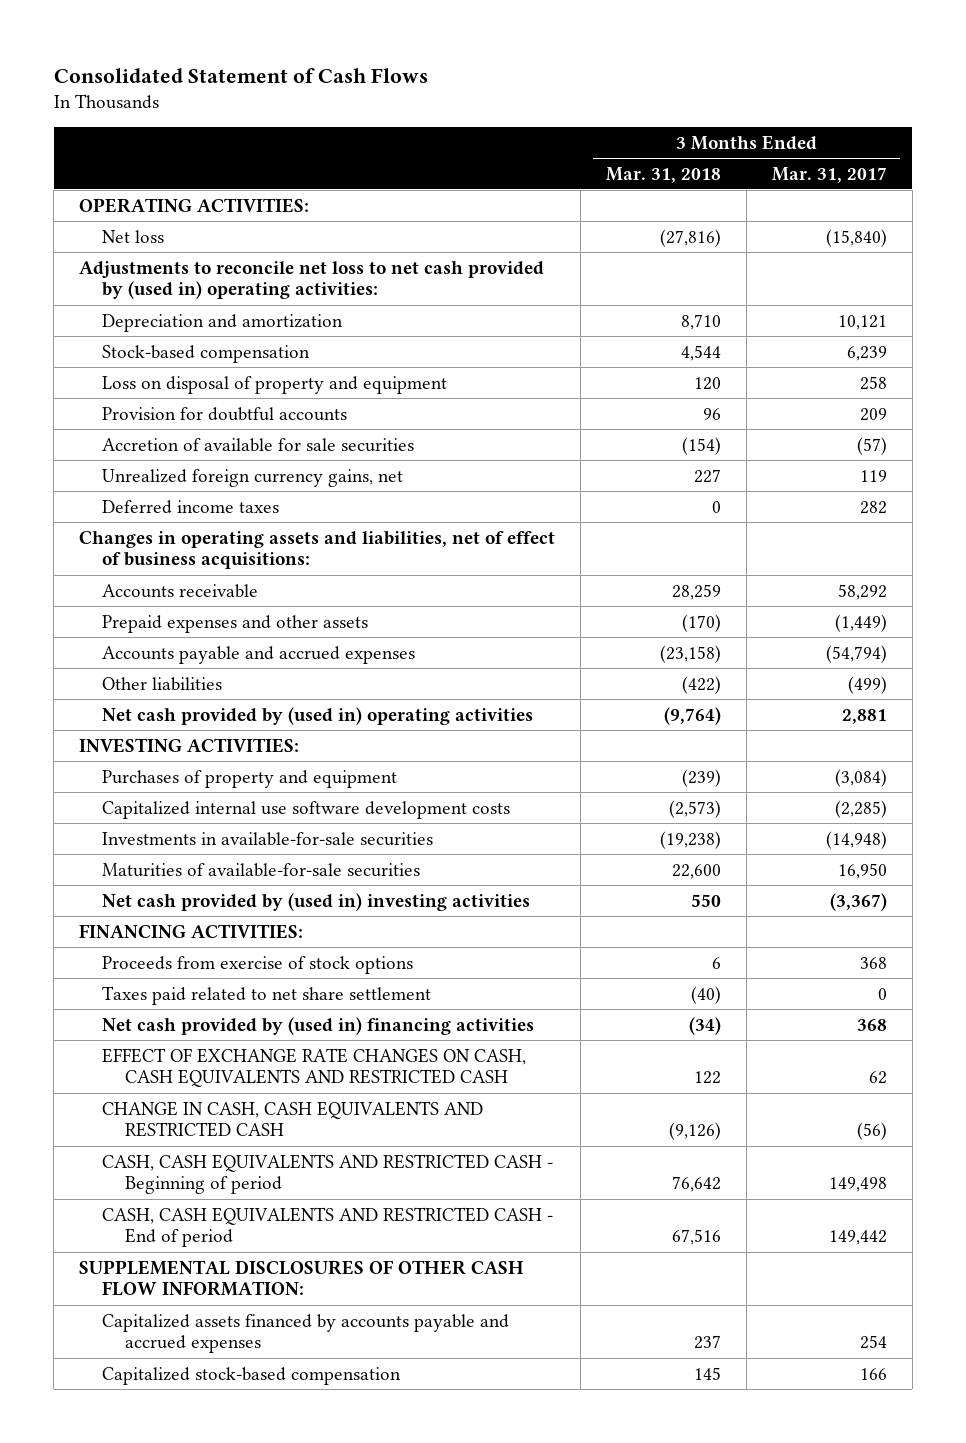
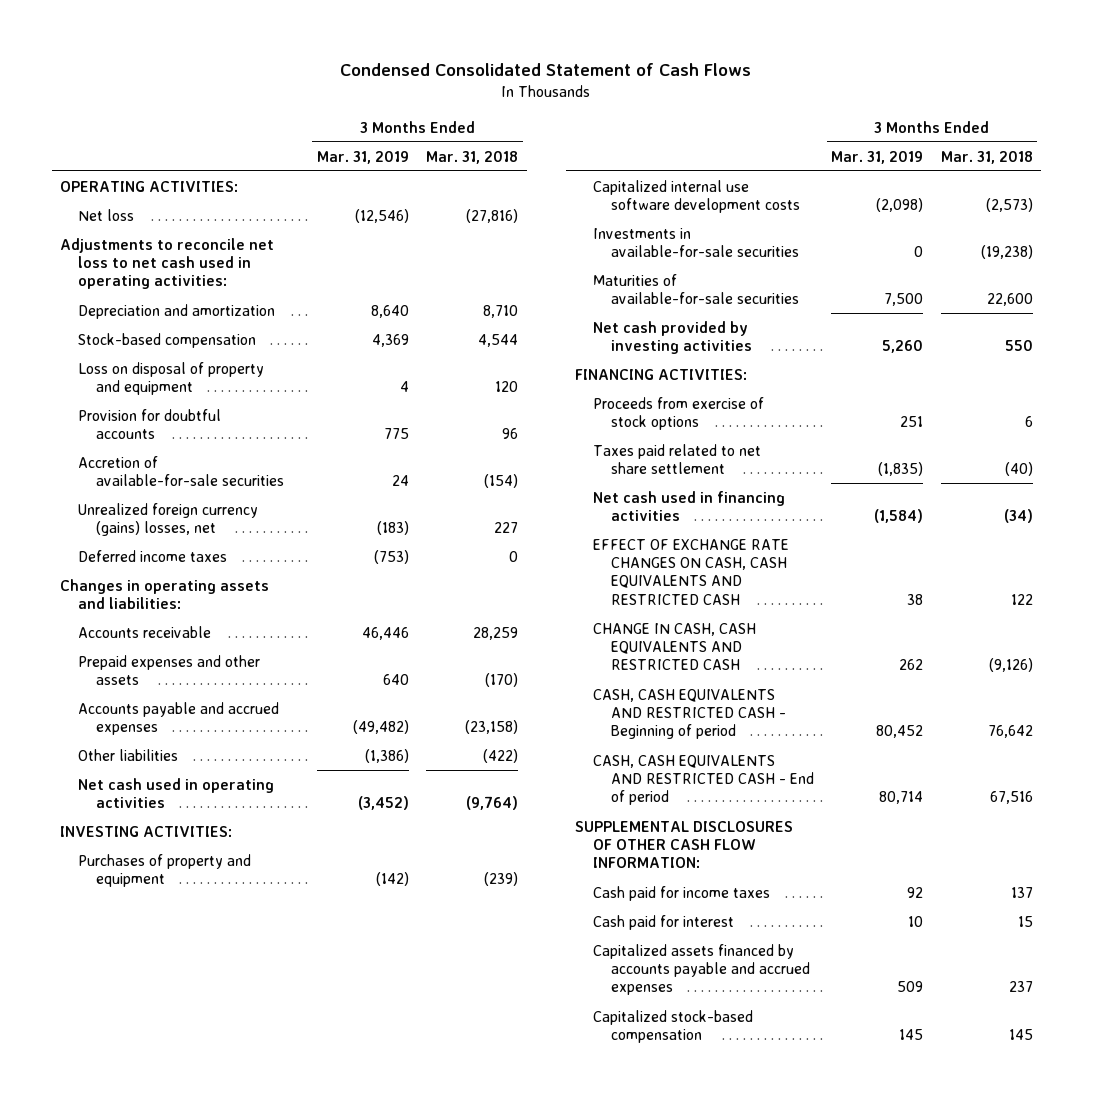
[53,67,428,83] Consolidated Statement of Cash Flows -> [340,62,752,76] Condensed Consolidated Statement of Cash Flows
[772,166,888,183] Mar. 31, 2017 -> none
none -> [316,150,409,164] Mar. 31, 2019
[79,260,545,300] Adjustments to reconcile net loss to net cash provided by (used in) operating activities: -> [60,237,275,290] Adjustments to reconcile net loss to net cash used in operating activities:
[102,437,415,452] Accretion of available for sale securities -> [78,455,285,487] Accretion of available-for-sale securities
[102,468,404,487] Unrealized foreign currency gains, net -> [78,502,259,537] Unrealized foreign currency (gains) losses, net
[79,530,556,570] Changes in operating assets and liabilities, net of effect of business acquisitions: -> [60,578,270,610] Changes in operating assets and liabilities:
[102,706,534,725] Net cash provided by (used in) operating activities -> [78,777,275,809] Net cash used in operating activities
[102,892,531,911] Net cash provided by (used in) investing activities -> [592,320,752,355] Net cash provided by investing activities
[102,1016,535,1035] Net cash provided by (used in) financing activities -> [592,490,785,522] Net cash used in financing activities
none -> [592,885,770,901] Cash paid for income taxes
none -> [592,914,734,930] Cash paid for interest

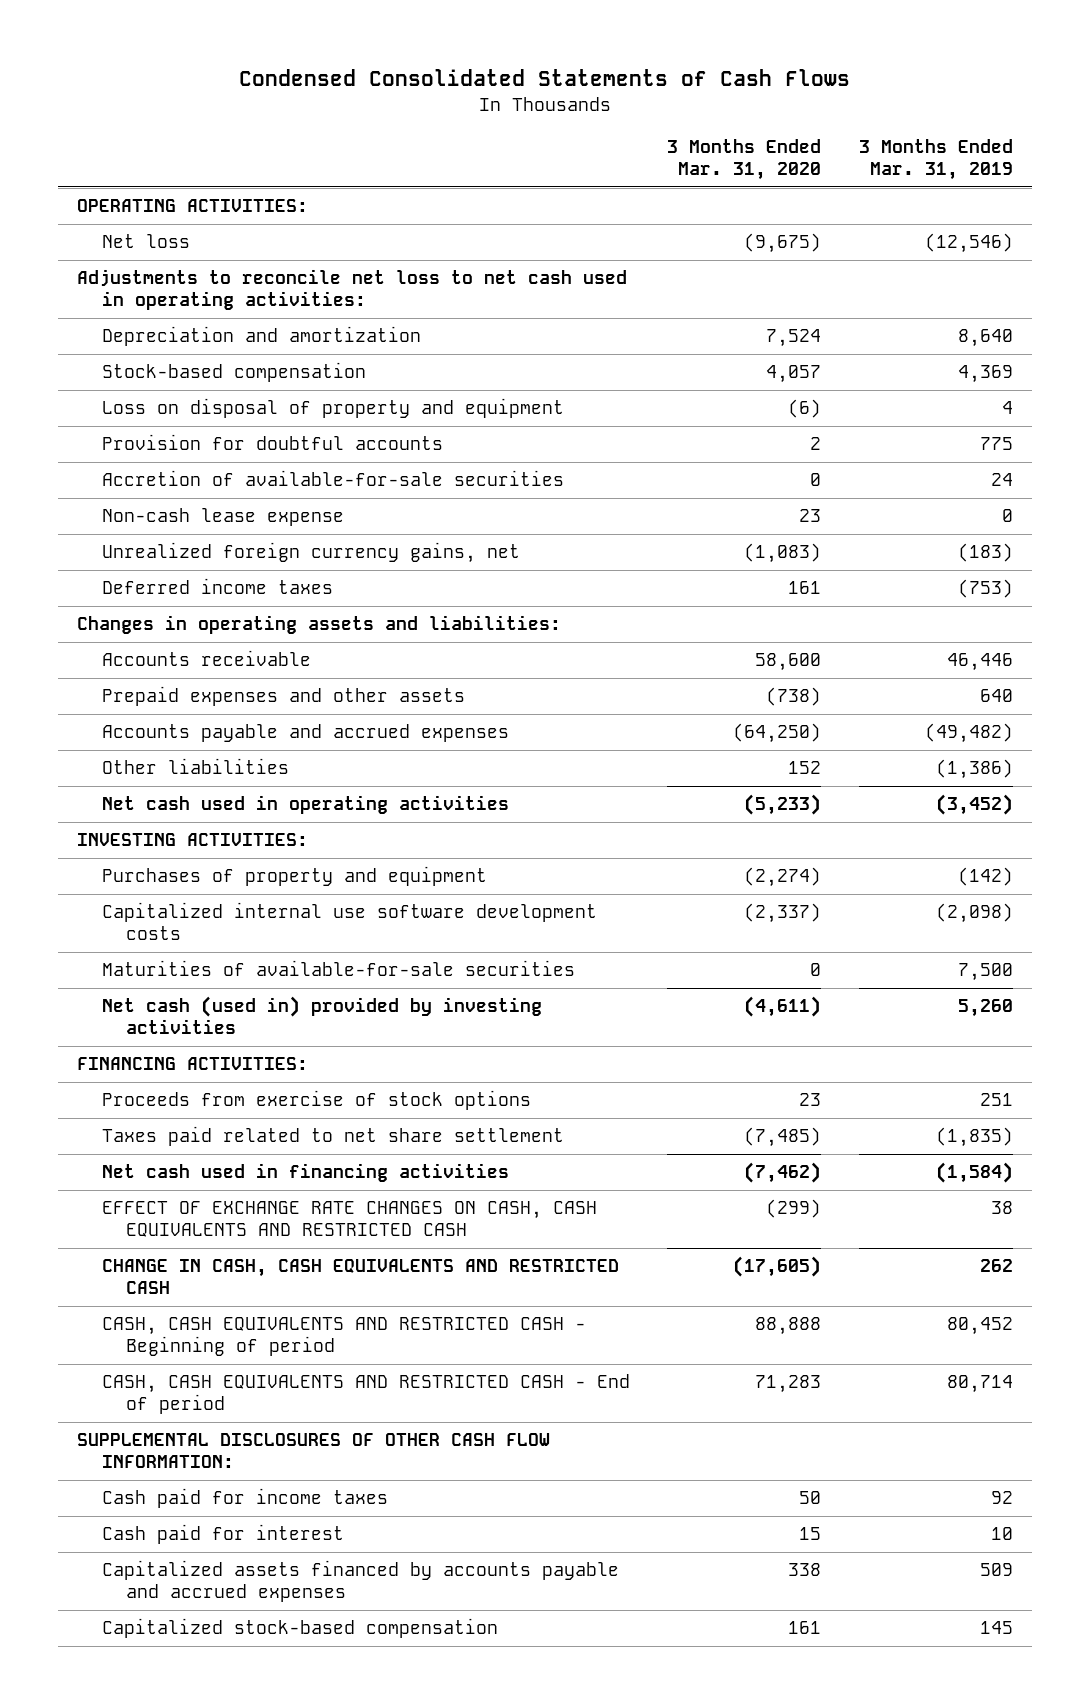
[340,62,752,76] Condensed Consolidated Statement of Cash Flows -> [239,69,851,87] Condensed Consolidated Statements of Cash Flows
[426,150,519,164] Mar. 31, 2018 -> none
none -> [667,139,822,181] 3 Months Ended Mar. 31, 2020
none -> [101,508,344,527] Non-cash lease expense
[78,502,259,537] Unrealized foreign currency (gains) losses, net -> [101,542,520,564] Unrealized foreign currency gains, net
[592,227,799,258] Investments in available-for-sale securities -> none
[592,320,752,355] Net cash provided by investing activities -> [101,996,542,1035] Net cash (used in) provided by investing activities

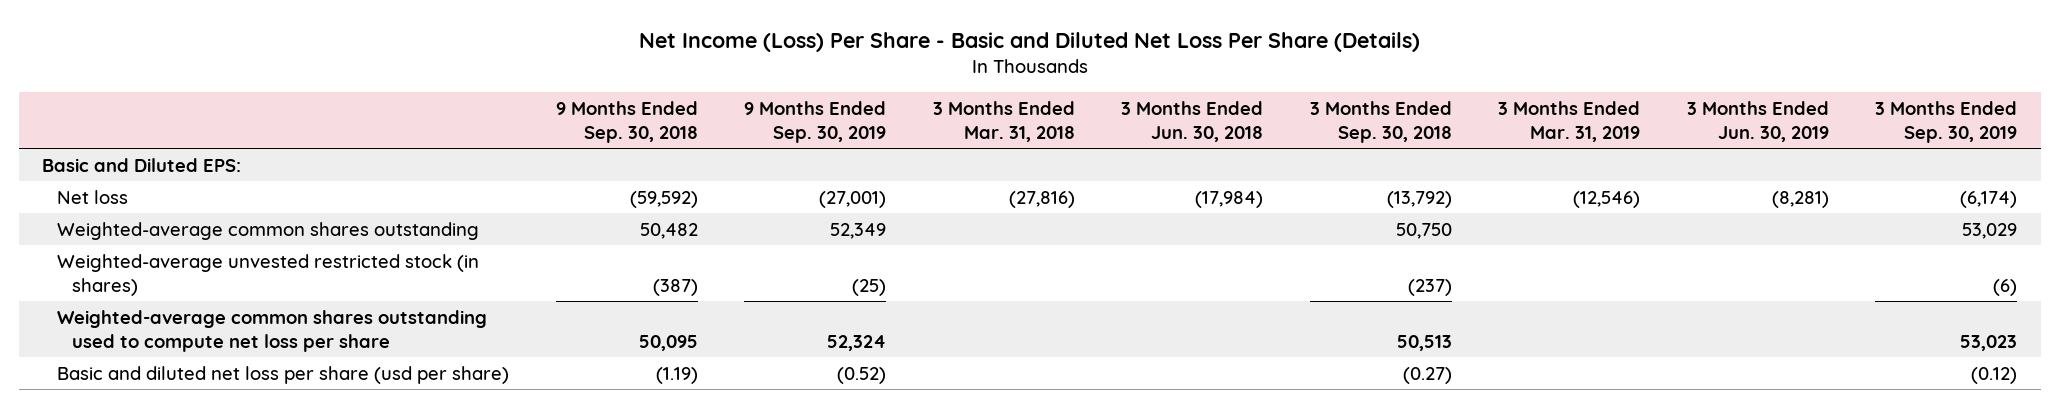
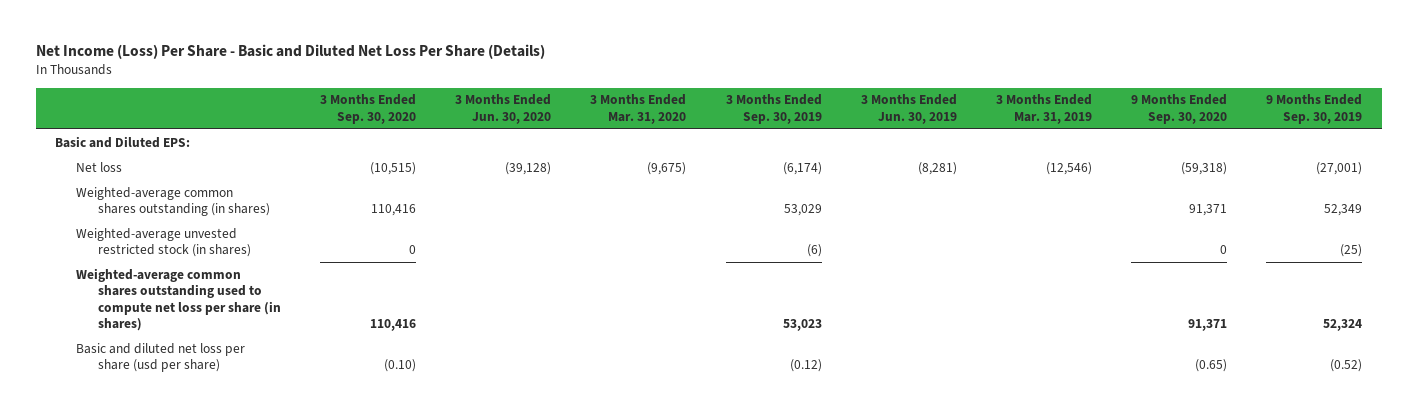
[555,100,698,143] 9 Months Ended Sep. 30, 2018 -> none
[932,100,1075,142] 3 Months Ended Mar. 31, 2018 -> none
[1121,100,1264,142] 3 Months Ended Jun. 30, 2018 -> none
[1309,100,1452,143] 3 Months Ended Sep. 30, 2018 -> none
none -> [319,94,416,124] 3 Months Ended Sep. 30, 2020
none -> [455,94,552,124] 3 Months Ended Jun. 30, 2020
none -> [590,94,687,124] 3 Months Ended Mar. 31, 2020
none -> [1131,94,1228,124] 9 Months Ended Sep. 30, 2020
[57,221,480,240] Weighted-average common shares outstanding -> [76,186,270,217] Weighted-average common shares outstanding (in shares)
[57,309,488,352] Weighted-average common shares outstanding used to compute net loss per share -> [76,267,281,331] Weighted-average common shares outstanding used to compute net loss per share (in shares)

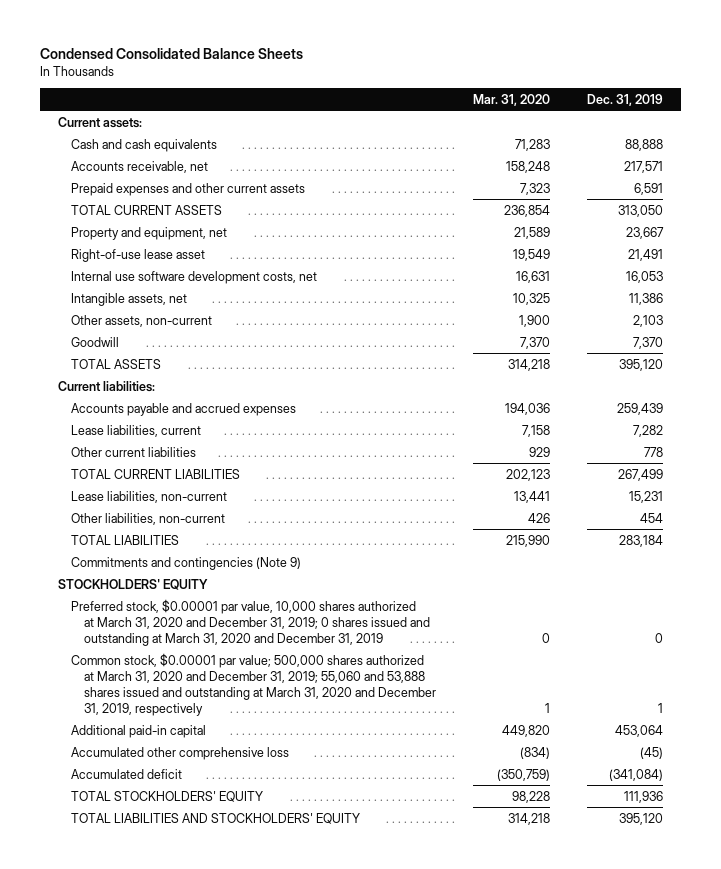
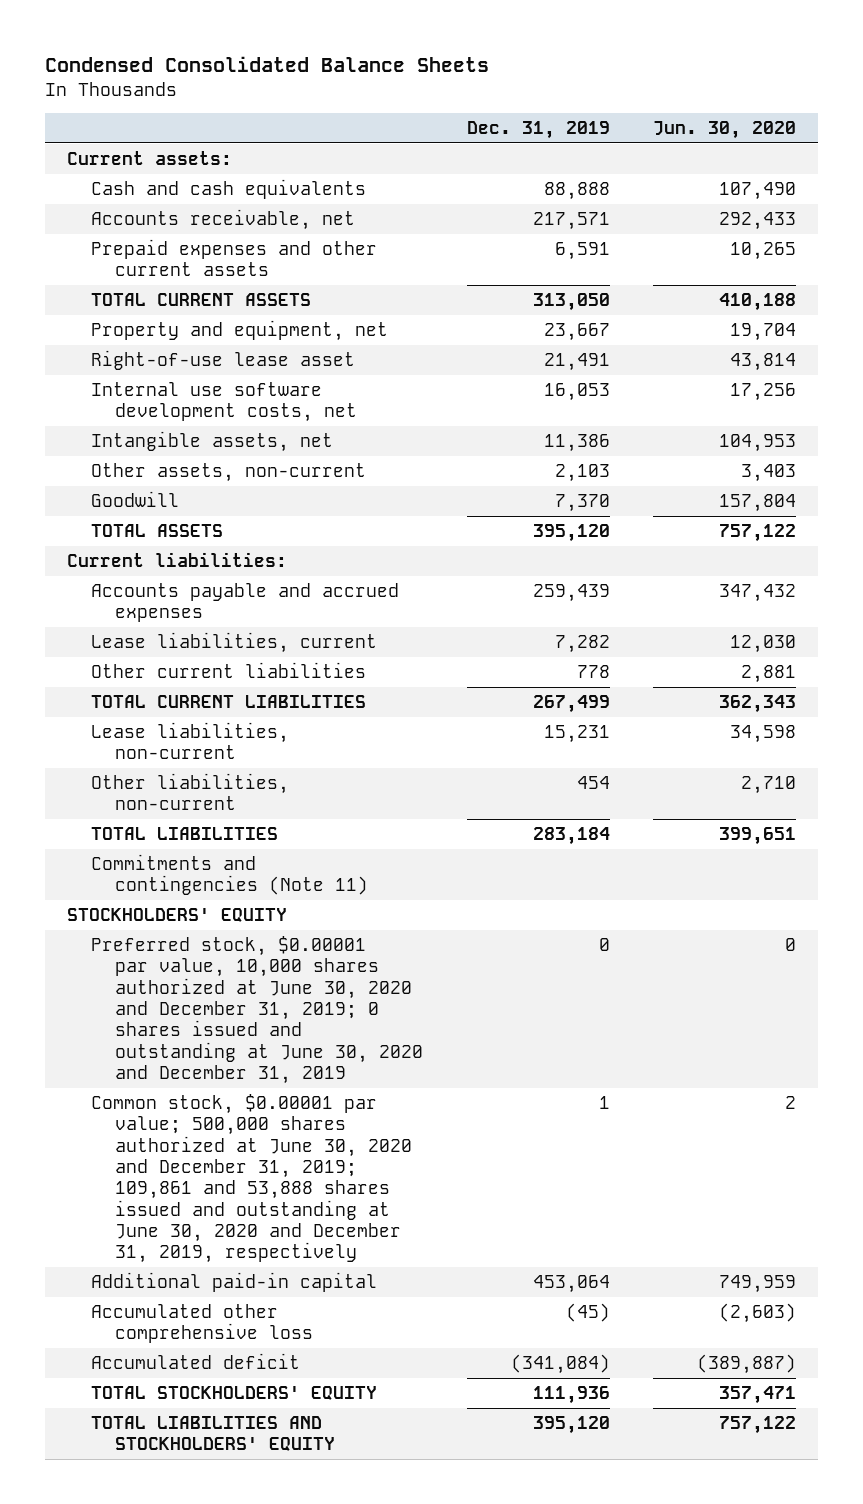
[473,93,551,106] Mar. 31, 2020 -> none
none -> [653,120,797,139] Jun. 30, 2020
[71,556,302,570] Commitments and contingencies (Note 9) -> [91,853,369,896] Commitments and contingencies (Note 11)
[71,598,431,646] Preferred stock, $0.00001 par value, 10,000 shares authorized at March 31, 2020 and December 31, 2019; 0 shares issued and outstanding at March 31, 2020 and December 31, 2019 -> [91,935,424,1085] Preferred stock, $0.00001 par value, 10,000 shares authorized at June 30, 2020 and December 31, 2019; 0 shares issued and outstanding at June 30, 2020 and December 31, 2019
[71,652,437,716] Common stock, $0.00001 par value; 500,000 shares authorized at March 31, 2020 and December 31, 2019; 55,060 and 53,888 shares issued and outstanding at March 31, 2020 and December 31, 2019, respectively -> [91,1093,413,1264] Common stock, $0.00001 par value; 500,000 shares authorized at June 30, 2020 and December 31, 2019; 109,861 and 53,888 shares issued and outstanding at June 30, 2020 and December 31, 2019, respectively

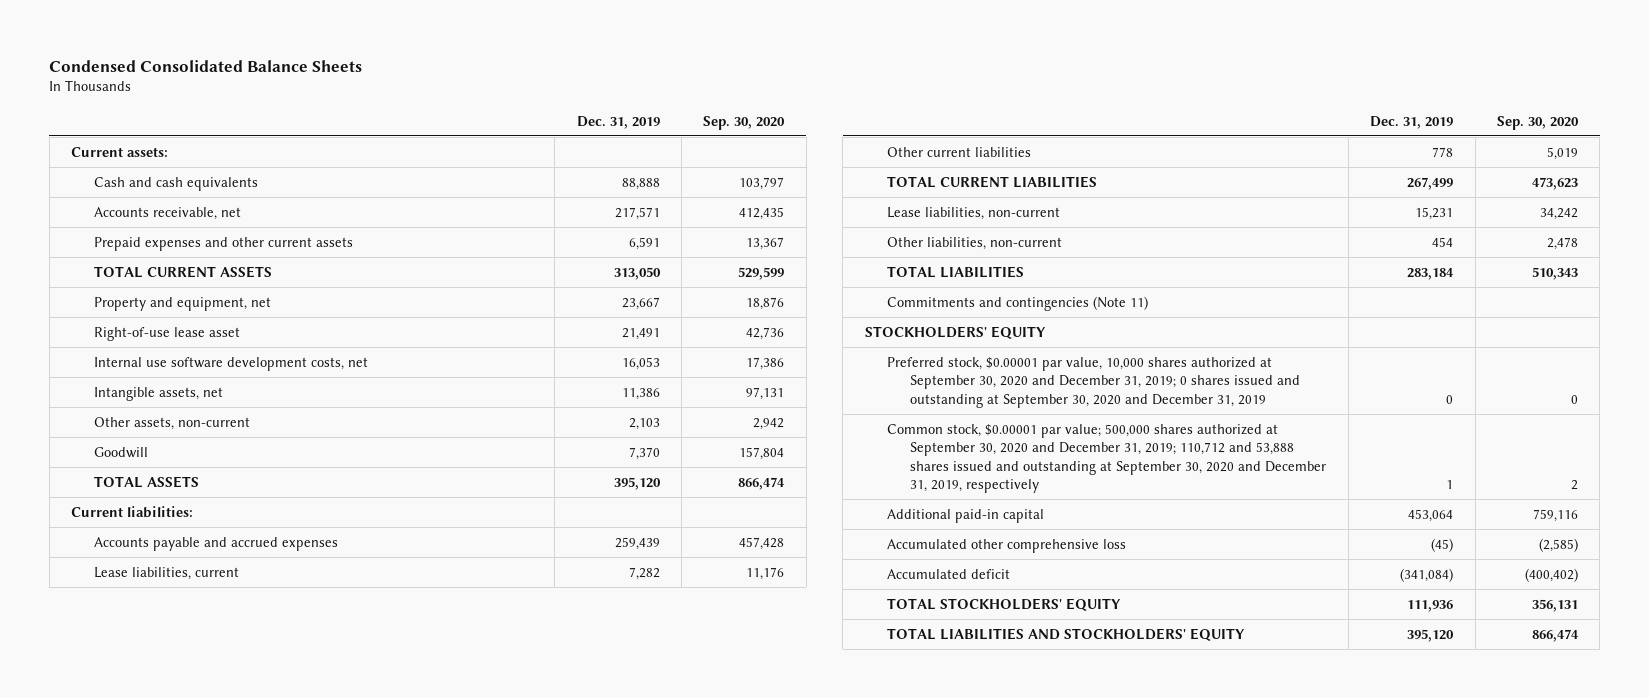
[653,120,797,139] Jun. 30, 2020 -> none
none -> [703,115,786,130] Sep. 30, 2020
[91,935,424,1085] Preferred stock, $0.00001 par value, 10,000 shares authorized at June 30, 2020 and December 31, 2019; 0 shares issued and outstanding at June 30, 2020 and December 31, 2019 -> [887,356,1301,408] Preferred stock, $0.00001 par value, 10,000 shares authorized at September 30, 2020 and December 31, 2019; 0 shares issued and outstanding at September 30, 2020 and December 31, 2019
[91,1093,413,1264] Common stock, $0.00001 par value; 500,000 shares authorized at June 30, 2020 and December 31, 2019; 109,861 and 53,888 shares issued and outstanding at June 30, 2020 and December 31, 2019, respectively -> [887,423,1327,494] Common stock, $0.00001 par value; 500,000 shares authorized at September 30, 2020 and December 31, 2019; 110,712 and 53,888 shares issued and outstanding at September 30, 2020 and December 31, 2019, respectively

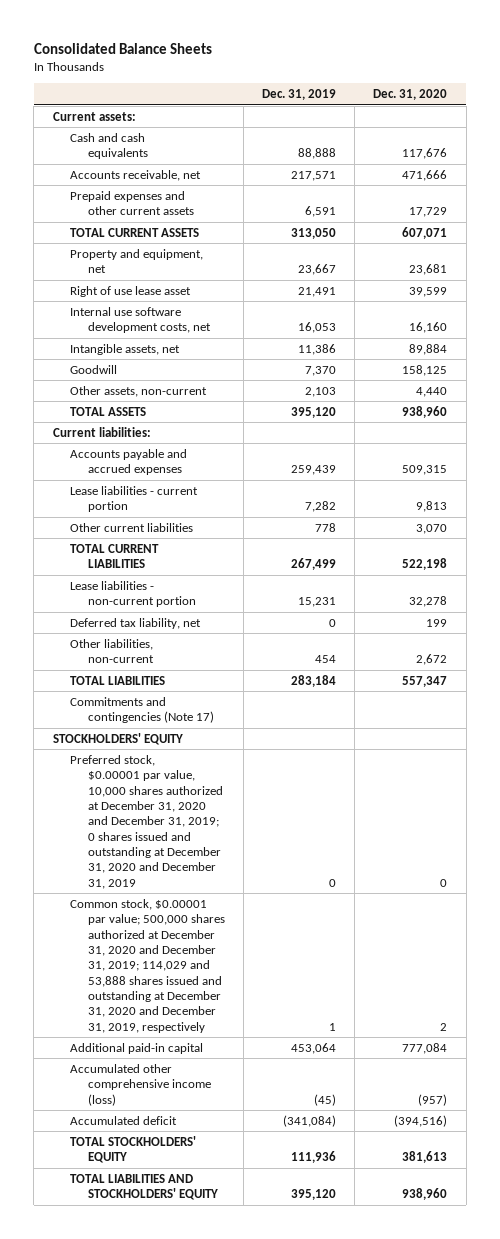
[49,59,363,72] Condensed Consolidated Balance Sheets -> [33,42,212,54] Consolidated Balance Sheets
[703,115,786,130] Sep. 30, 2020 -> none
none -> [373,89,448,101] Dec. 31, 2020
[93,326,240,341] Right-of-use lease asset -> [70,285,192,297] Right of use lease asset
[93,416,250,430] Other assets, non-current -> [70,385,208,397] Other assets, non-current
[93,566,239,580] Lease liabilities, current -> [70,485,199,513] Lease liabilities - current portion
[887,206,1061,220] Lease liabilities, non-current -> [70,580,196,608] Lease liabilities - non-current portion
none -> [70,617,202,629] Deferred tax liability, net
[887,295,1149,311] Commitments and contingencies (Note 11) -> [70,696,214,724] Commitments and contingencies (Note 17)
[887,356,1301,408] Preferred stock, $0.00001 par value, 10,000 shares authorized at September 30, 2020 and December 31, 2019; 0 shares issued and outstanding at September 30, 2020 and December 31, 2019 -> [70,754,223,889] Preferred stock, $0.00001 par value, 10,000 shares authorized at December 31, 2020 and December 31, 2019; 0 shares issued and outstanding at December 31, 2020 and December 31, 2019
[887,423,1327,494] Common stock, $0.00001 par value; 500,000 shares authorized at September 30, 2020 and December 31, 2019; 110,712 and 53,888 shares issued and outstanding at September 30, 2020 and December 31, 2019, respectively -> [70,898,225,1033] Common stock, $0.00001 par value; 500,000 shares authorized at December 31, 2020 and December 31, 2019; 114,029 and 53,888 shares issued and outstanding at December 31, 2020 and December 31, 2019, respectively
[887,538,1127,553] Accumulated other comprehensive loss -> [70,1063,211,1106] Accumulated other comprehensive income (loss)

